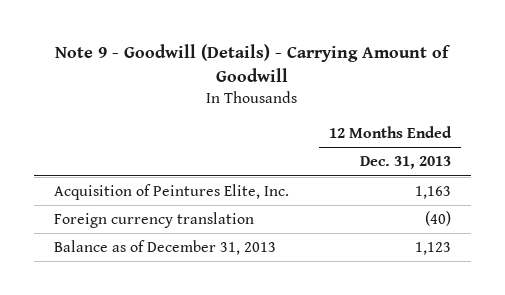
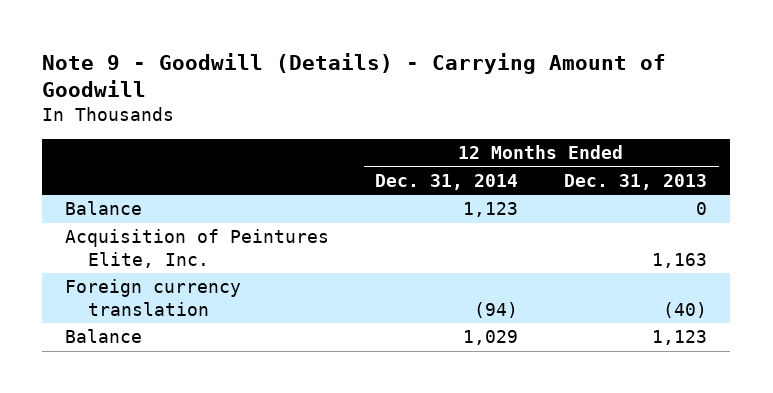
none -> [375,173,519,190] Dec. 31, 2014
none -> [65,201,143,216] Balance
[53,240,276,256] Balance as of December 31, 2013 -> [65,329,143,344] Balance

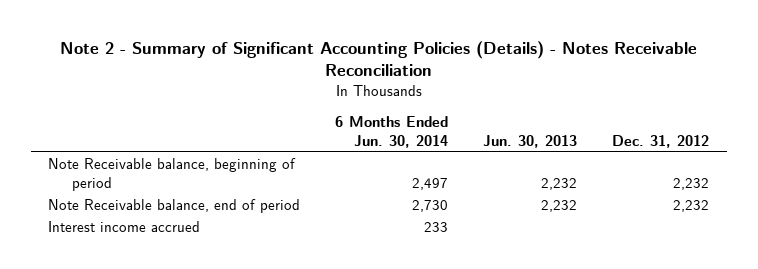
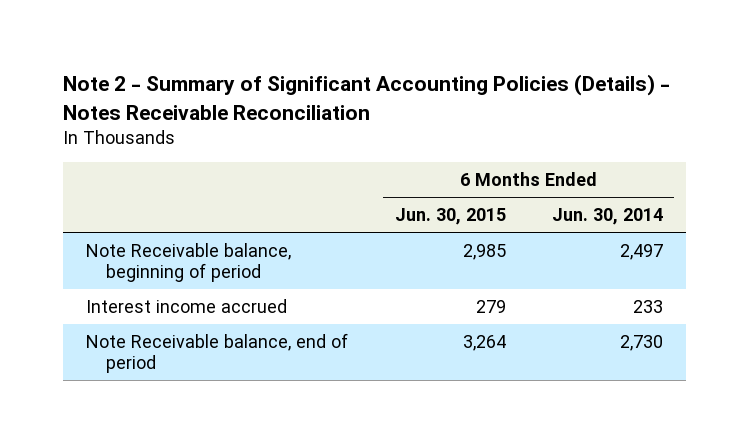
[483,134,578,148] Jun. 30, 2013 -> none
[612,134,710,148] Dec. 31, 2012 -> none
none -> [394,208,506,226] Jun. 30, 2015
[48,199,301,214] Note Receivable balance, end of period -> [86,332,349,373] Note Receivable balance, end of period

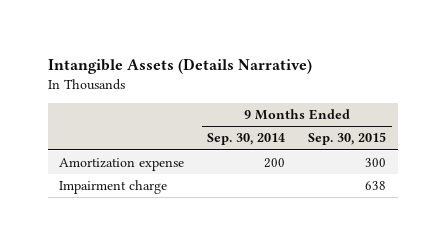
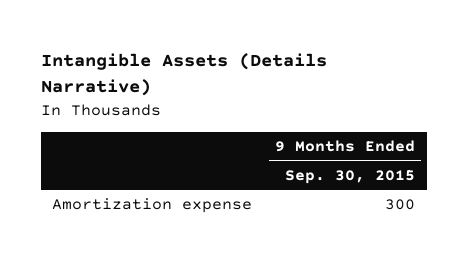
[207,133,286,146] Sep. 30, 2014 -> none
[59,180,168,195] Impairment charge -> none

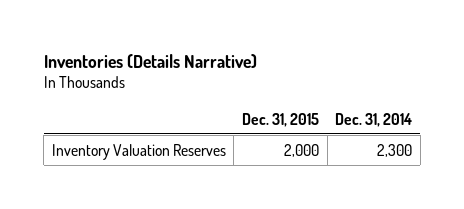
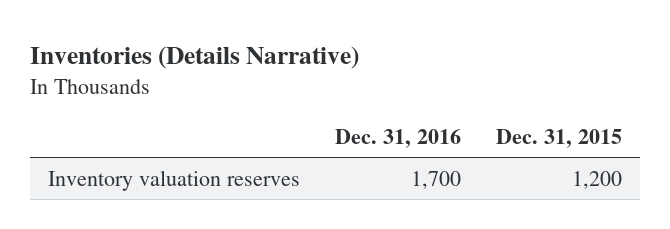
[335,112,413,127] Dec. 31, 2014 -> none
none -> [335,128,462,148] Dec. 31, 2016
[51,143,226,160] Inventory Valuation Reserves -> [47,169,300,191] Inventory valuation reserves
[283,143,319,157] 2,000 -> [572,170,623,189] 1,200

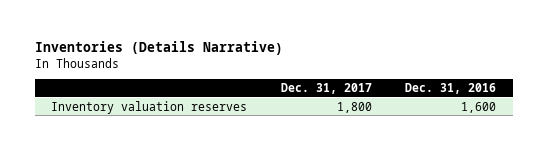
[496,128,623,148] Dec. 31, 2015 -> none
none -> [280,82,372,94] Dec. 31, 2017
[411,170,462,189] 1,700 -> [461,101,497,113] 1,600

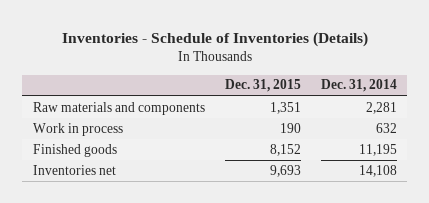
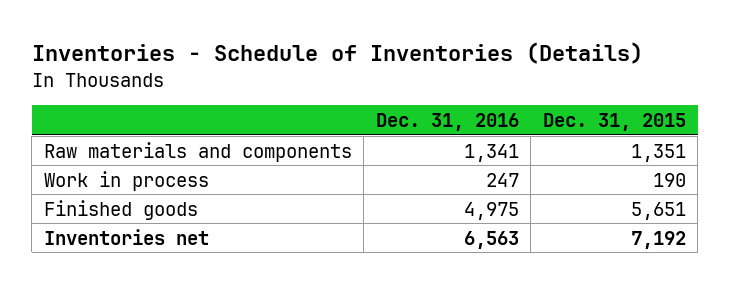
[320,79,397,93] Dec. 31, 2014 -> none
none -> [375,112,519,131] Dec. 31, 2016
[269,143,301,156] 8,152 -> [630,201,686,220] 5,651
[269,164,301,177] 9,693 -> [630,230,686,249] 7,192

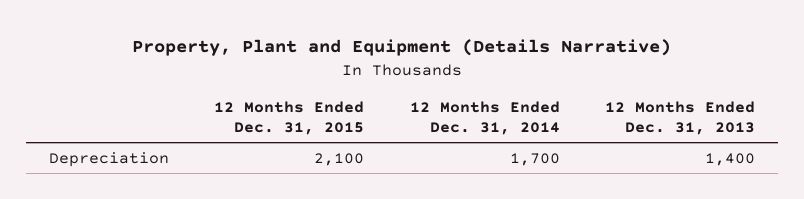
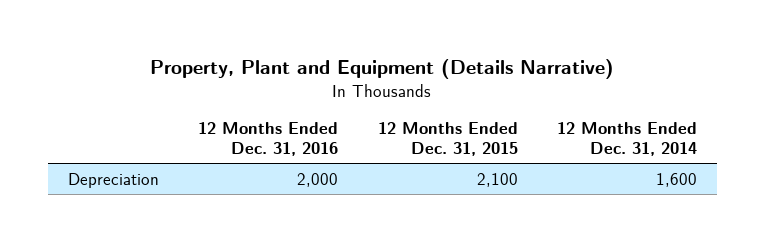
[605,100,756,136] 12 Months Ended Dec. 31, 2013 -> none
none -> [198,122,339,157] 12 Months Ended Dec. 31, 2016
[509,153,560,167] 1,700 -> [655,172,697,187] 1,600

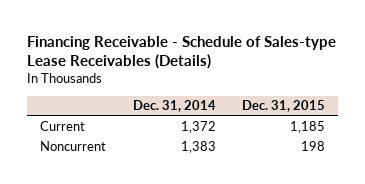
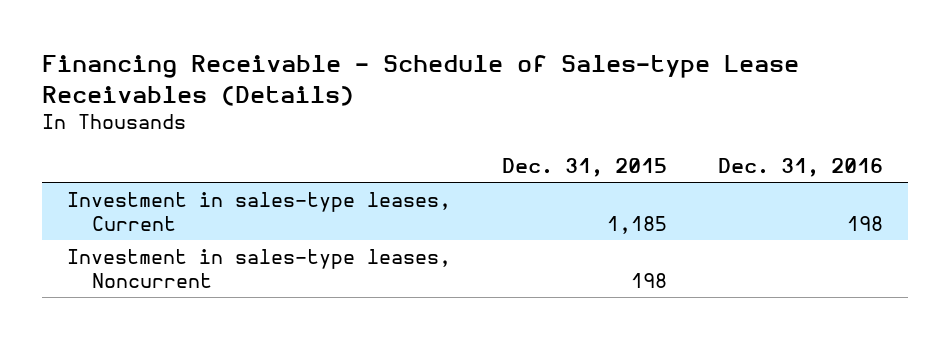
[132,100,216,113] Dec. 31, 2014 -> none
none -> [717,158,883,178] Dec. 31, 2016
[40,121,86,132] Current -> [67,191,452,231] Investment in sales-type leases, Current
[40,141,107,152] Noncurrent -> [67,248,452,288] Investment in sales-type leases, Noncurrent

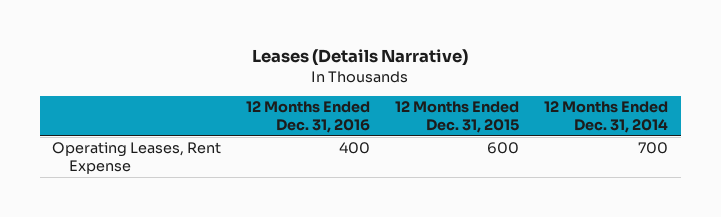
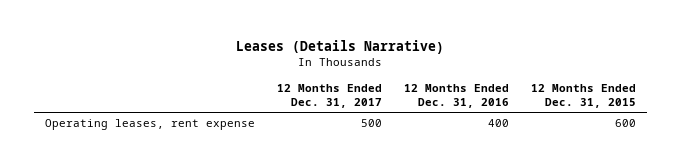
[544,101,669,134] 12 Months Ended Dec. 31, 2014 -> none
none -> [276,84,382,108] 12 Months Ended Dec. 31, 2017
[52,142,222,175] Operating Leases, Rent Expense -> [44,119,255,131] Operating leases, rent expense

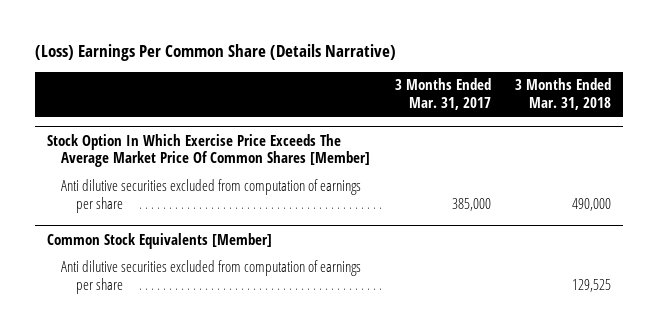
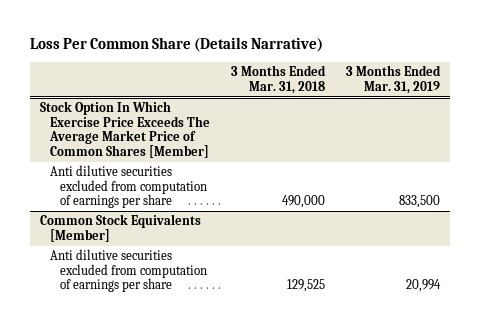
[34,44,396,62] (Loss) Earnings Per Common Share (Details Narrative) -> [29,37,323,53] Loss Per Common Share (Details Narrative)
[394,78,491,111] 3 Months Ended Mar. 31, 2017 -> none
none -> [345,65,441,94] 3 Months Ended Mar. 31, 2019
[46,133,371,168] Stock Option In Which Exercise Price Exceeds The Average Market Price Of Common Shares [Member] -> [40,101,211,158] Stock Option In Which Exercise Price Exceeds The Average Market Price of Common Shares [Member]

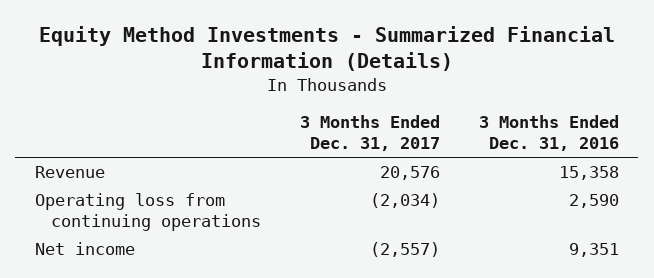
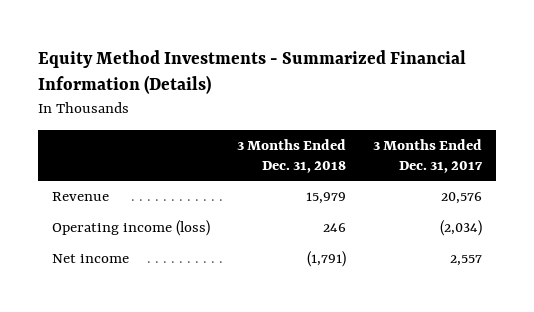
[478,115,619,152] 3 Months Ended Dec. 31, 2016 -> none
none -> [237,139,347,173] 3 Months Ended Dec. 31, 2018
[34,193,262,232] Operating loss from continuing operations -> [51,220,210,237] Operating income (loss)
[370,242,441,258] (2,557) -> [450,255,483,267] 2,557

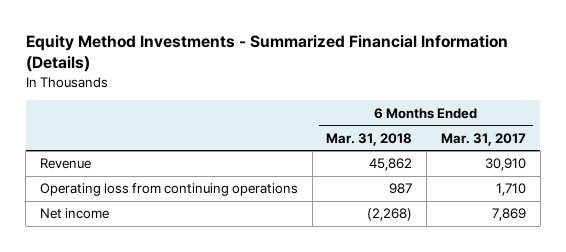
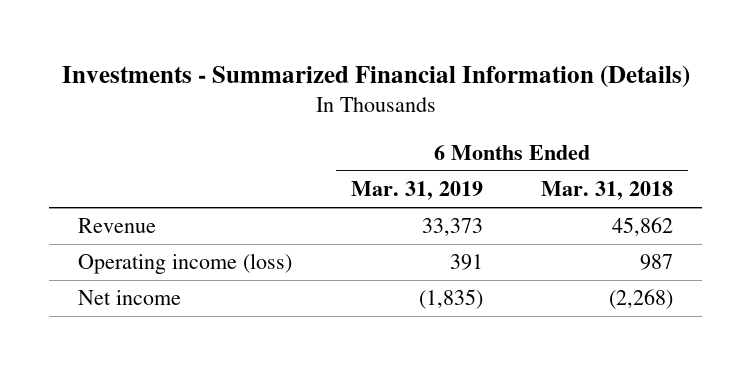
[25,34,508,73] Equity Method Investments - Summarized Financial Information (Details) -> [61,64,690,88] Investments - Summarized Financial Information (Details)
[441,132,527,146] Mar. 31, 2017 -> none
none -> [350,181,483,201] Mar. 31, 2019
[39,183,298,197] Operating loss from continuing operations -> [78,253,293,275] Operating income (loss)

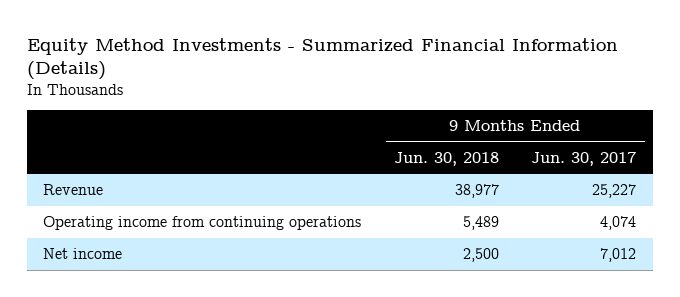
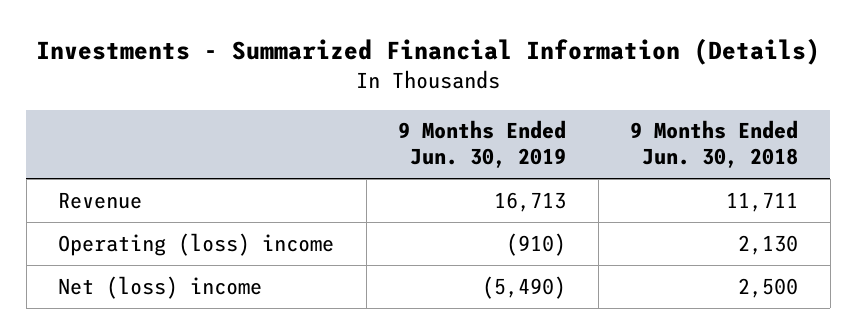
[27,37,619,81] Equity Method Investments - Summarized Financial Information (Details) -> [36,38,821,66] Investments - Summarized Financial Information (Details)
[531,151,637,166] Jun. 30, 2017 -> none
none -> [398,120,567,169] 9 Months Ended Jun. 30, 2019
[43,216,362,231] Operating income from continuing operations -> none
[454,184,499,199] 38,977 -> [726,191,799,212] 11,711
none -> [58,232,335,256] Operating (loss) income
[43,248,123,260] Net income -> [58,275,263,299] Net (loss) income

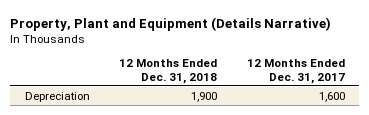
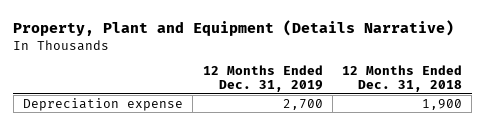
[246,59,345,84] 12 Months Ended Dec. 31, 2017 -> none
none -> [202,65,323,93] 12 Months Ended Dec. 31, 2019
[24,92,90,103] Depreciation -> [23,98,184,112] Depreciation expense

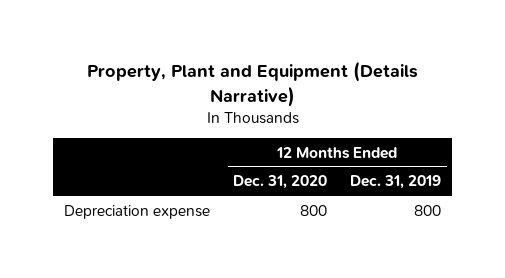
[342,65,463,93] 12 Months Ended Dec. 31, 2018 -> none
none -> [233,175,328,190] Dec. 31, 2020
[282,99,323,111] 2,700 -> [414,204,442,216] 800

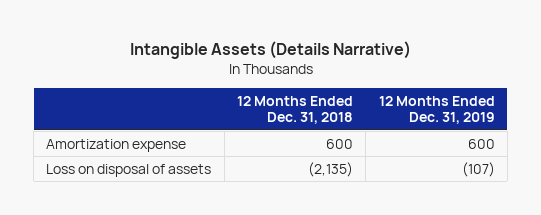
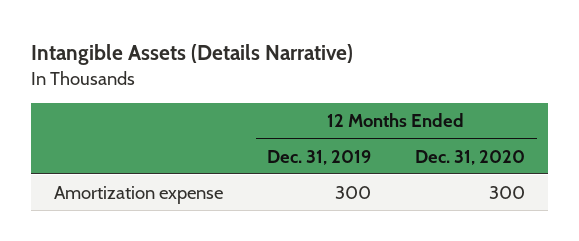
[237,95,354,125] 12 Months Ended Dec. 31, 2018 -> none
none -> [415,149,526,165] Dec. 31, 2020
[46,163,212,177] Loss on disposal of assets -> none
[467,138,495,149] 600 -> [334,186,371,200] 300

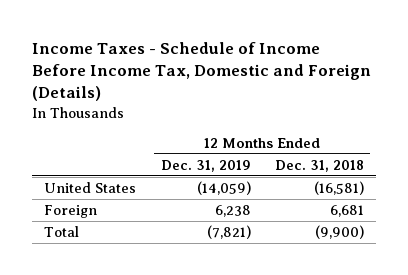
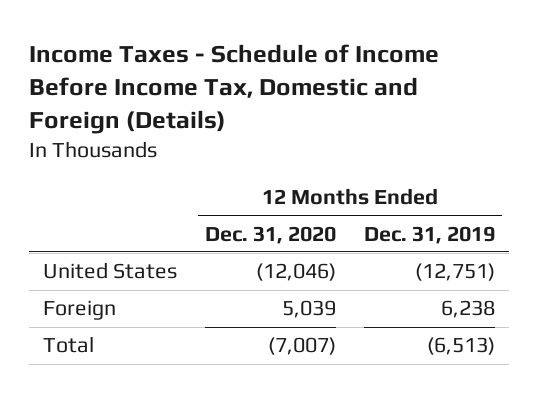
[274,159,364,172] Dec. 31, 2018 -> none
none -> [204,225,336,244] Dec. 31, 2020
[196,180,251,195] (14,059) -> [414,263,495,282] (12,751)
[206,224,251,239] (7,821) -> [426,337,495,356] (6,513)

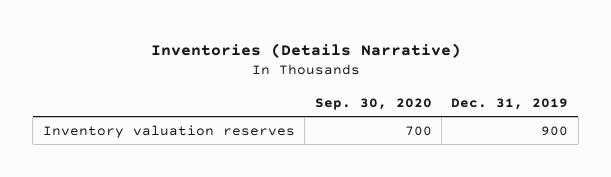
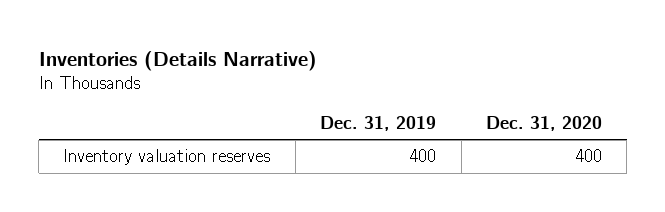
[314,97,432,110] Sep. 30, 2020 -> none
none -> [485,116,602,132] Dec. 31, 2020
[541,125,569,136] 900 -> [409,149,437,163] 400

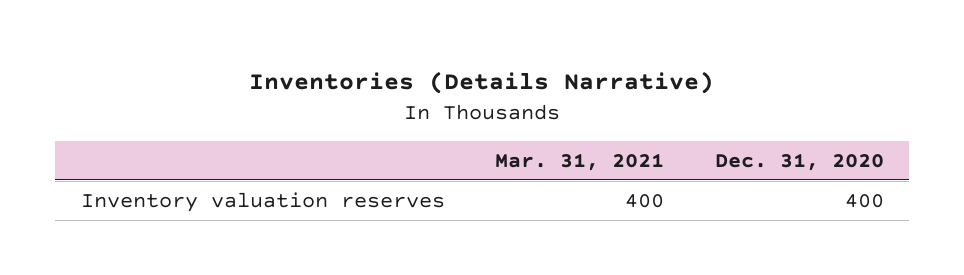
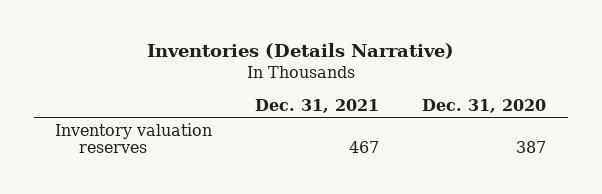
[495,152,665,171] Mar. 31, 2021 -> none
none -> [255,99,380,114] Dec. 31, 2021
[844,193,884,208] 400 -> [516,141,547,154] 387

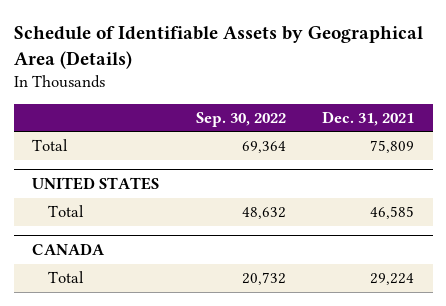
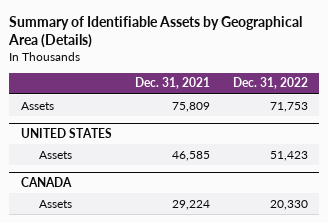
[13,26,423,69] Schedule of Identifiable Assets by Geographical Area (Details) -> [8,16,303,49] Summary of Identifiable Assets by Geographical Area (Details)
[195,111,286,127] Sep. 30, 2022 -> none
none -> [232,77,308,90] Dec. 31, 2022
[32,139,69,152] Total -> [20,101,54,110] Assets
[48,205,85,218] Total -> [39,150,73,159] Assets
[48,271,85,284] Total -> [39,199,73,208] Assets

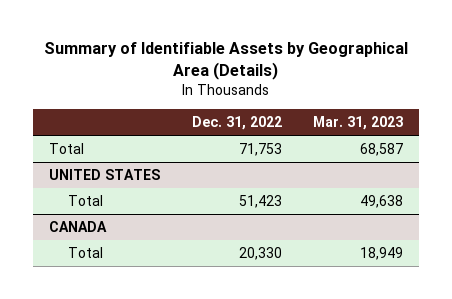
[134,77,210,90] Dec. 31, 2021 -> none
none -> [313,116,404,131] Mar. 31, 2023
[20,101,54,110] Assets -> [48,143,84,155] Total
[39,150,73,159] Assets -> [67,195,103,207] Total
[39,199,73,208] Assets -> [67,247,103,259] Total

